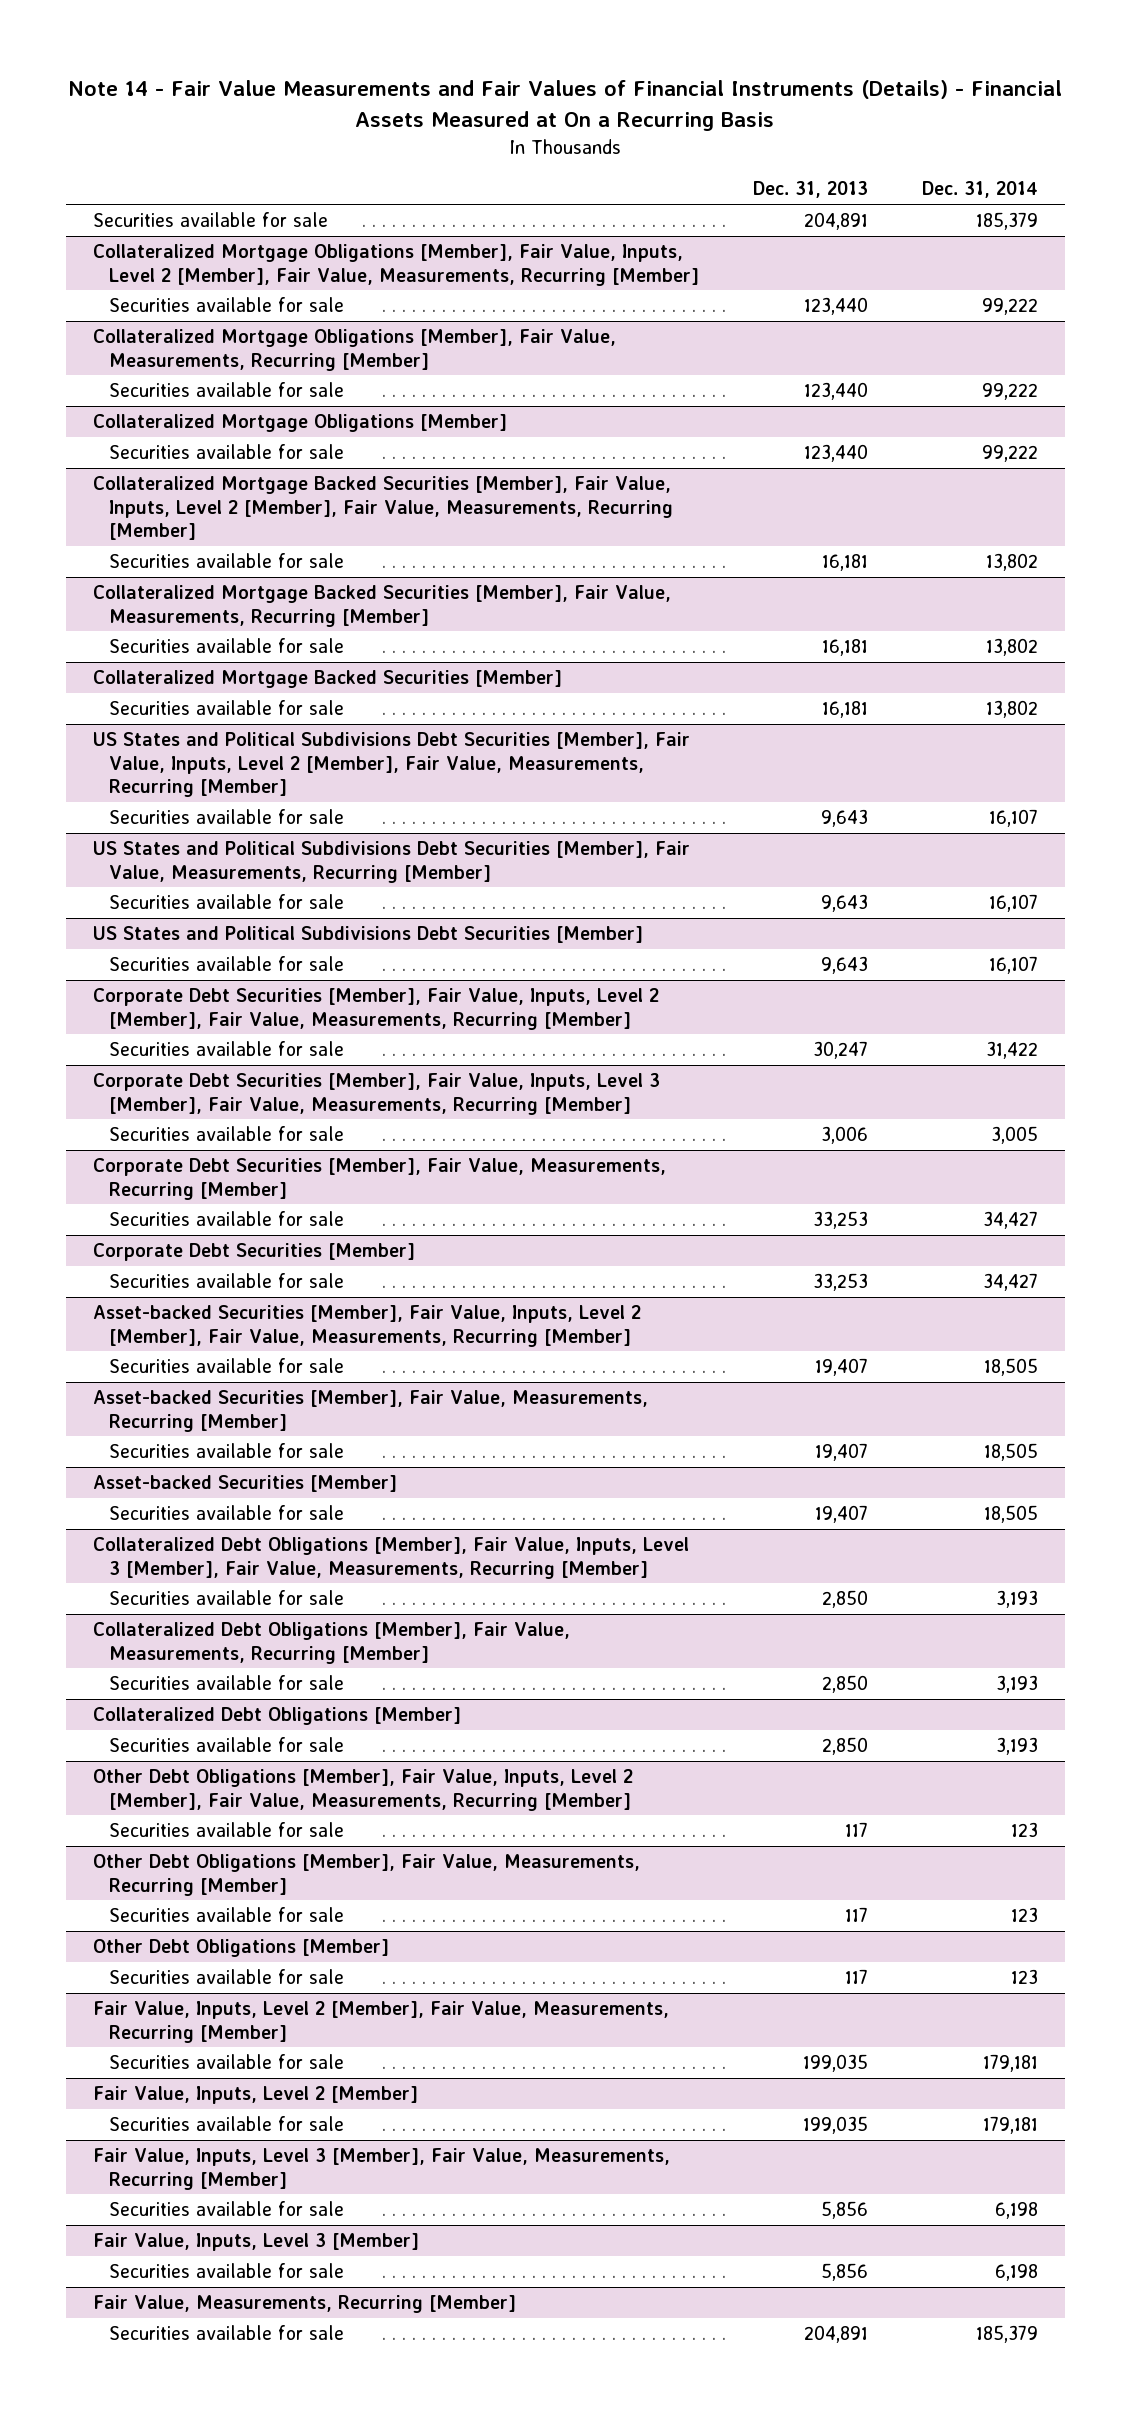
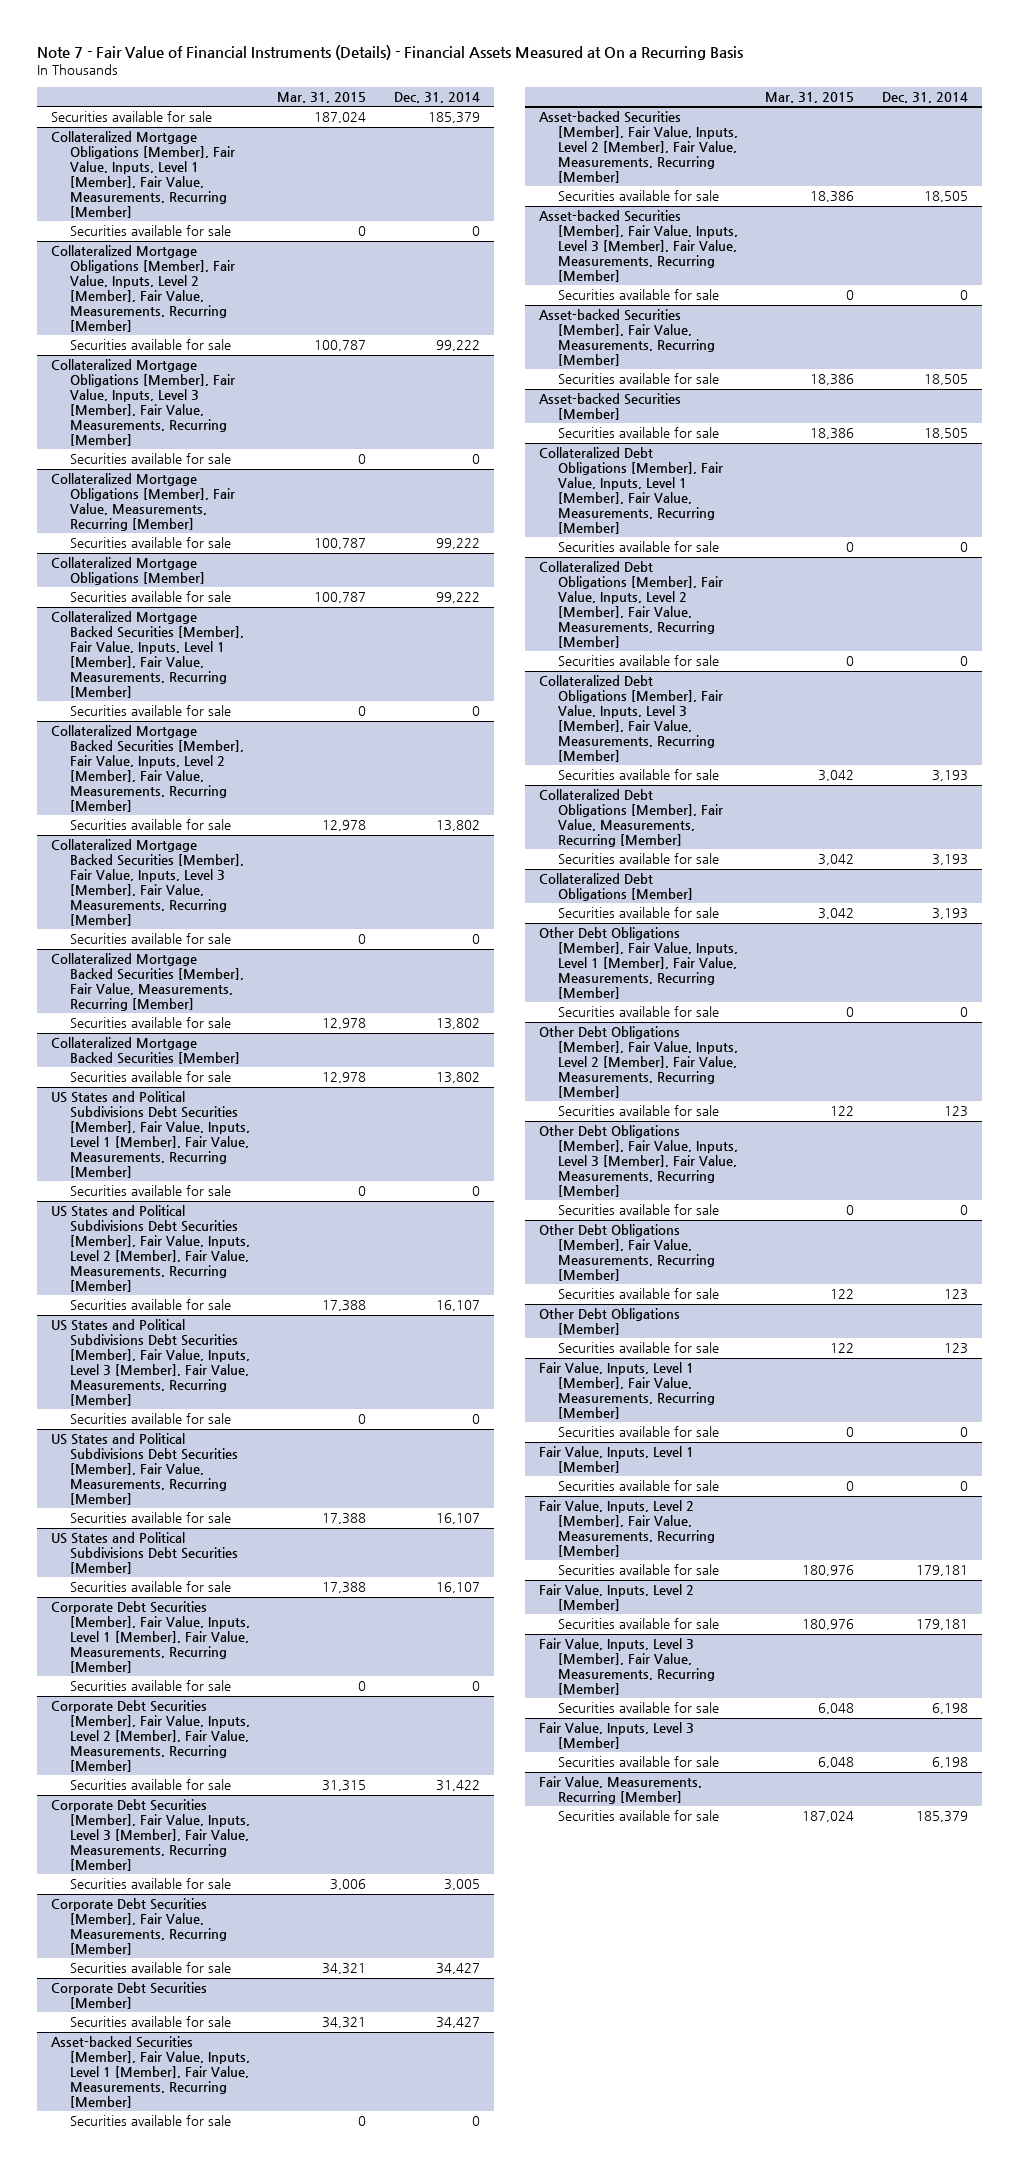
[68,80,1063,131] Note 14 - Fair Value Measurements and Fair Values of Financial Instruments (Details) - Financial Assets Measured at On a Recurring Basis -> [37,44,744,60] Note 7 - Fair Value of Financial Instruments (Details) - Financial Assets Measured at On a Recurring Basis
[753,181,869,199] Dec. 31, 2013 -> none
none -> [277,91,367,103] Mar. 31, 2015
none -> [51,131,235,218] Collateralized Mortgage Obligations [Member], Fair Value, Inputs, Level 1 [Member], Fair Value, Measurements, Recurring [Member]
none -> [69,225,231,237] Securities available for sale
none -> [51,359,235,446] Collateralized Mortgage Obligations [Member], Fair Value, Inputs, Level 3 [Member], Fair Value, Measurements, Recurring [Member]
none -> [69,453,231,465] Securities available for sale
none -> [51,611,244,698] Collateralized Mortgage Backed Securities [Member], Fair Value, Inputs, Level 1 [Member], Fair Value, Measurements, Recurring [Member]
none -> [69,705,231,717] Securities available for sale
none -> [51,839,244,926] Collateralized Mortgage Backed Securities [Member], Fair Value, Inputs, Level 3 [Member], Fair Value, Measurements, Recurring [Member]
none -> [69,933,231,945] Securities available for sale
none -> [51,1091,250,1178] US States and Political Subdivisions Debt Securities [Member], Fair Value, Inputs, Level 1 [Member], Fair Value, Measurements, Recurring [Member]
none -> [69,1185,231,1197] Securities available for sale
none -> [51,1319,250,1406] US States and Political Subdivisions Debt Securities [Member], Fair Value, Inputs, Level 3 [Member], Fair Value, Measurements, Recurring [Member]
none -> [69,1413,231,1425] Securities available for sale
none -> [51,1601,250,1673] Corporate Debt Securities [Member], Fair Value, Inputs, Level 1 [Member], Fair Value, Measurements, Recurring [Member]
none -> [69,1680,231,1692] Securities available for sale
none -> [51,2036,250,2108] Asset-backed Securities [Member], Fair Value, Inputs, Level 1 [Member], Fair Value, Measurements, Recurring [Member]
none -> [69,2115,231,2127] Securities available for sale
none -> [539,210,738,282] Asset-backed Securities [Member], Fair Value, Inputs, Level 3 [Member], Fair Value, Measurements, Recurring [Member]
none -> [557,289,719,301] Securities available for sale
none -> [539,447,723,534] Collateralized Debt Obligations [Member], Fair Value, Inputs, Level 1 [Member], Fair Value, Measurements, Recurring [Member]
none -> [557,541,719,553] Securities available for sale
none -> [539,561,723,648] Collateralized Debt Obligations [Member], Fair Value, Inputs, Level 2 [Member], Fair Value, Measurements, Recurring [Member]
none -> [557,655,719,667] Securities available for sale
none -> [539,927,738,999] Other Debt Obligations [Member], Fair Value, Inputs, Level 1 [Member], Fair Value, Measurements, Recurring [Member]
none -> [557,1006,719,1018] Securities available for sale
none -> [539,1125,738,1197] Other Debt Obligations [Member], Fair Value, Inputs, Level 3 [Member], Fair Value, Measurements, Recurring [Member]
none -> [557,1204,719,1216] Securities available for sale
none -> [539,1362,715,1419] Fair Value, Inputs, Level 1 [Member], Fair Value, Measurements, Recurring [Member]
none -> [557,1426,719,1438] Securities available for sale
none -> [539,1446,695,1474] Fair Value, Inputs, Level 1 [Member]
none -> [557,1480,719,1492] Securities available for sale

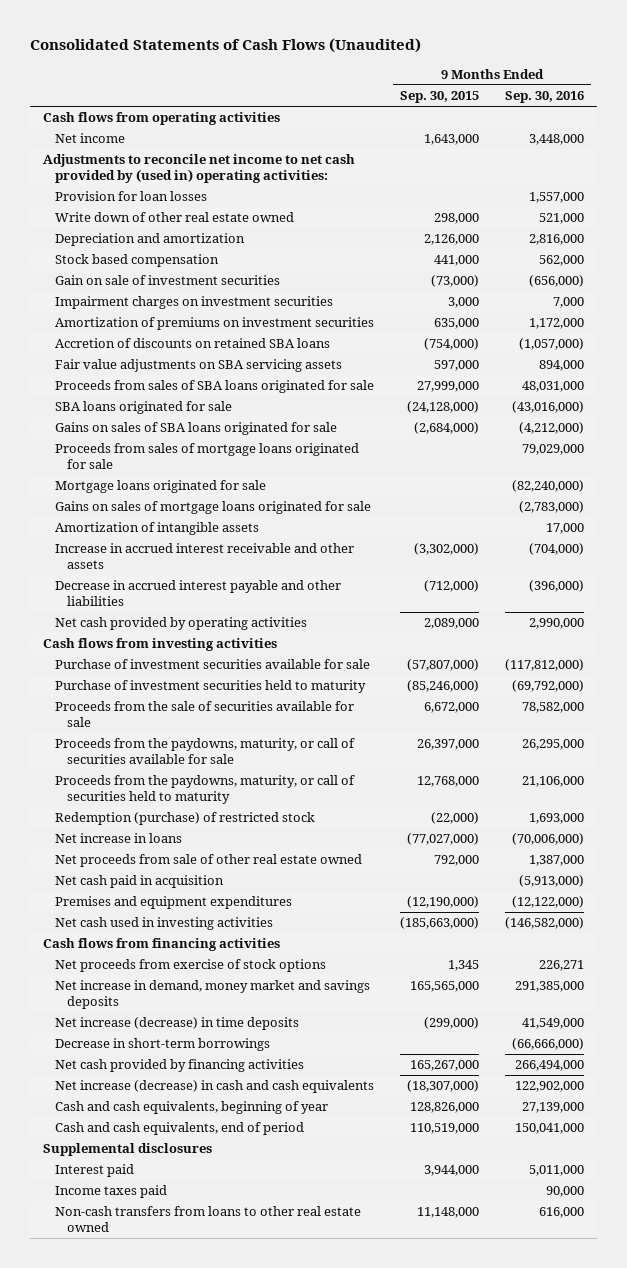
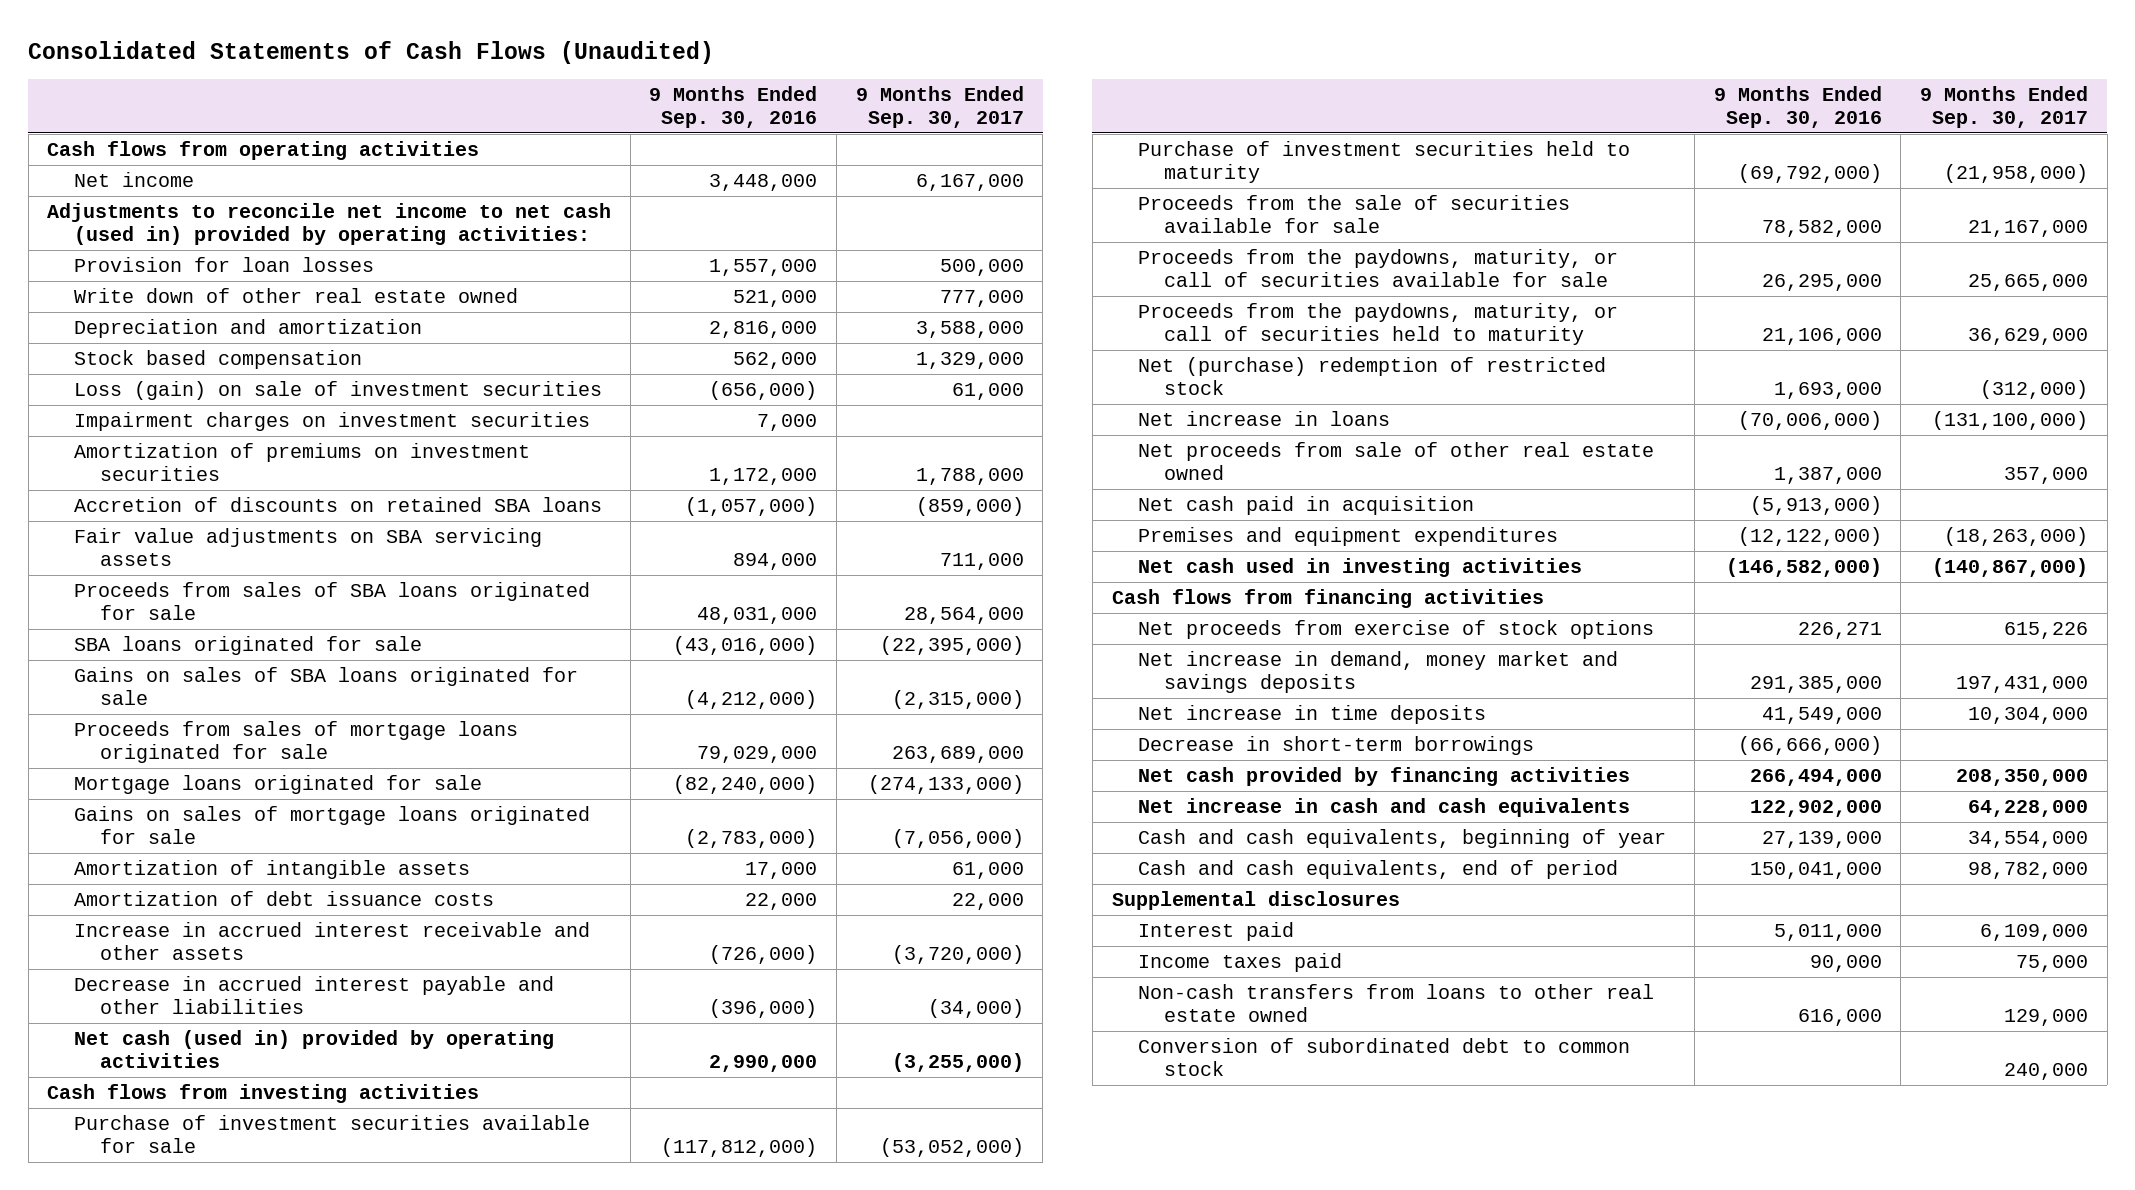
[399,91,479,104] Sep. 30, 2015 -> none
none -> [855,85,1024,129] 9 Months Ended Sep. 30, 2017
[42,154,355,184] Adjustments to reconcile net income to net cash provided by (used in) operating activities: -> [47,202,612,246] Adjustments to reconcile net income to net cash (used in) provided by operating activities:
[54,275,280,286] Gain on sale of investment securities -> [73,380,602,400] Loss (gain) on sale of investment securities
none -> [73,890,494,906] Amortization of debt issuance costs
[528,543,584,556] (704,000) -> [709,945,818,965] (726,000)
[54,617,307,631] Net cash provided by operating activities -> [73,1029,554,1069] Net cash (used in) provided by operating activities
[54,812,315,826] Redemption (purchase) of restricted stock -> [1137,356,1606,396] Net (purchase) redemption of restricted stock
[54,1017,299,1031] Net increase (decrease) in time deposits -> [1137,704,1486,724] Net increase in time deposits
[54,1080,374,1094] Net increase (decrease) in cash and cash equivalents -> [1137,797,1630,817] Net increase in cash and cash equivalents
none -> [1137,1037,1630,1077] Conversion of subordinated debt to common stock

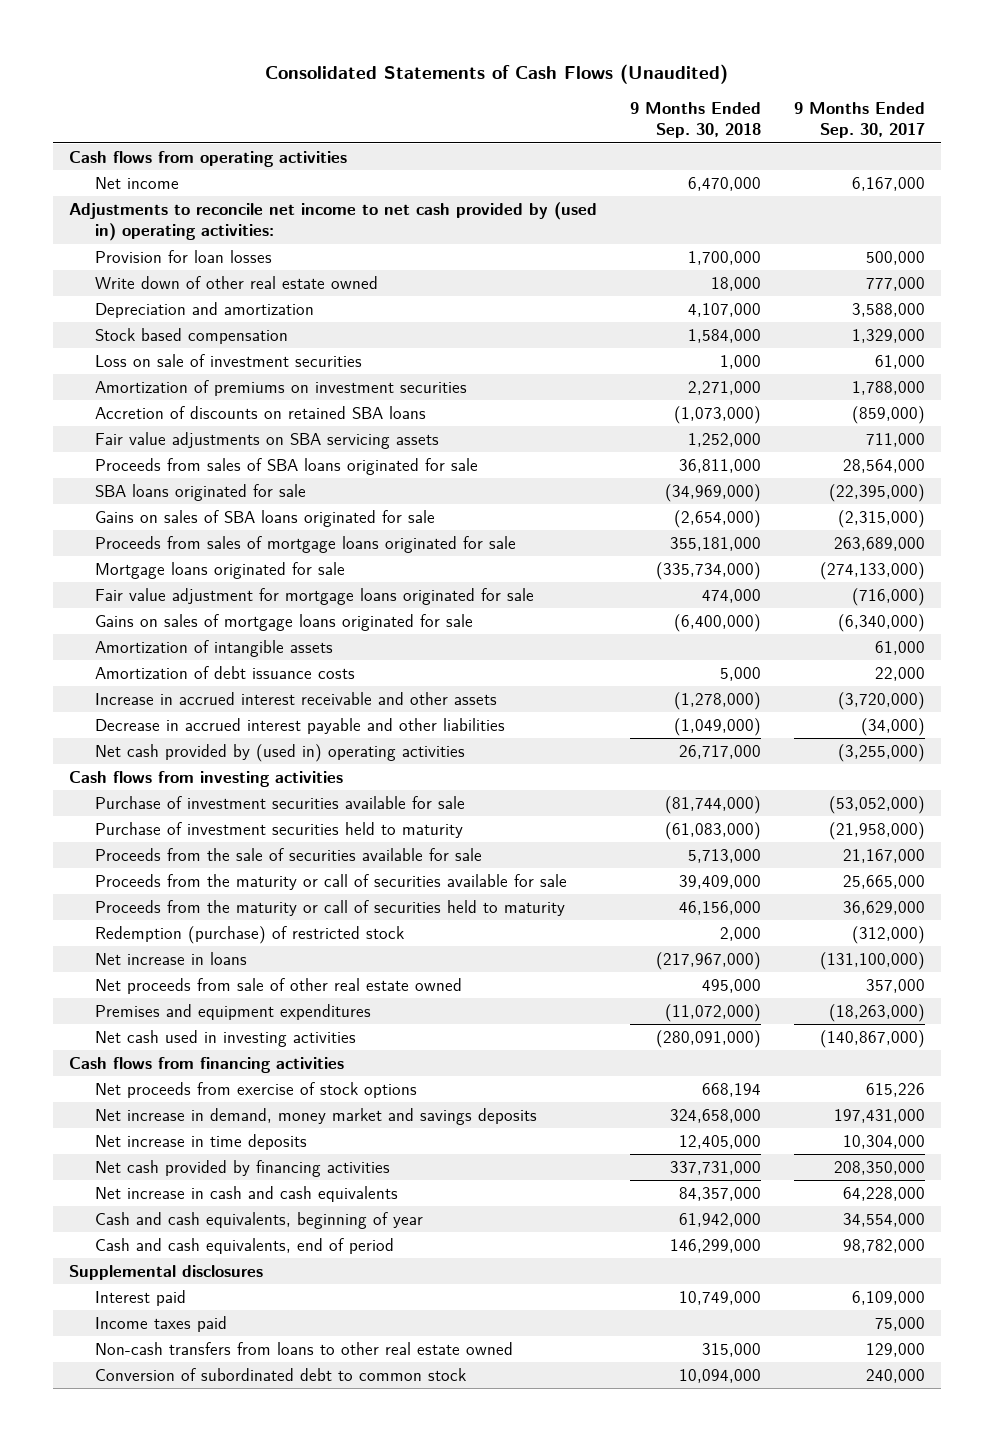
[649,85,818,129] 9 Months Ended Sep. 30, 2016 -> none
none -> [630,102,762,139] 9 Months Ended Sep. 30, 2018
[47,202,612,246] Adjustments to reconcile net income to net cash (used in) provided by operating activities: -> [69,202,598,242] Adjustments to reconcile net income to net cash provided by (used in) operating activities:
[73,411,590,431] Impairment charges on investment securities -> none
[73,380,602,400] Loss (gain) on sale of investment securities -> [94,354,362,368] Loss on sale of investment securities
none -> [94,588,534,606] Fair value adjustment for mortgage loans originated for sale
[891,829,1024,849] (7,056,000) -> [837,614,925,633] (6,340,000)
[73,1029,554,1069] Net cash (used in) provided by operating activities -> [94,744,465,763] Net cash provided by (used in) operating activities
[1137,248,1618,288] Proceeds from the paydowns, maturity, or call of securities available for sale -> [94,874,567,891] Proceeds from the maturity or call of securities available for sale
[1137,302,1618,346] Proceeds from the paydowns, maturity, or call of securities held to maturity -> [94,900,565,917] Proceeds from the maturity or call of securities held to maturity
[1137,356,1606,396] Net (purchase) redemption of restricted stock -> [94,926,404,945] Redemption (purchase) of restricted stock
[1137,495,1474,515] Net cash paid in acquisition -> none
[1137,735,1534,755] Decrease in short-term borrowings -> none

